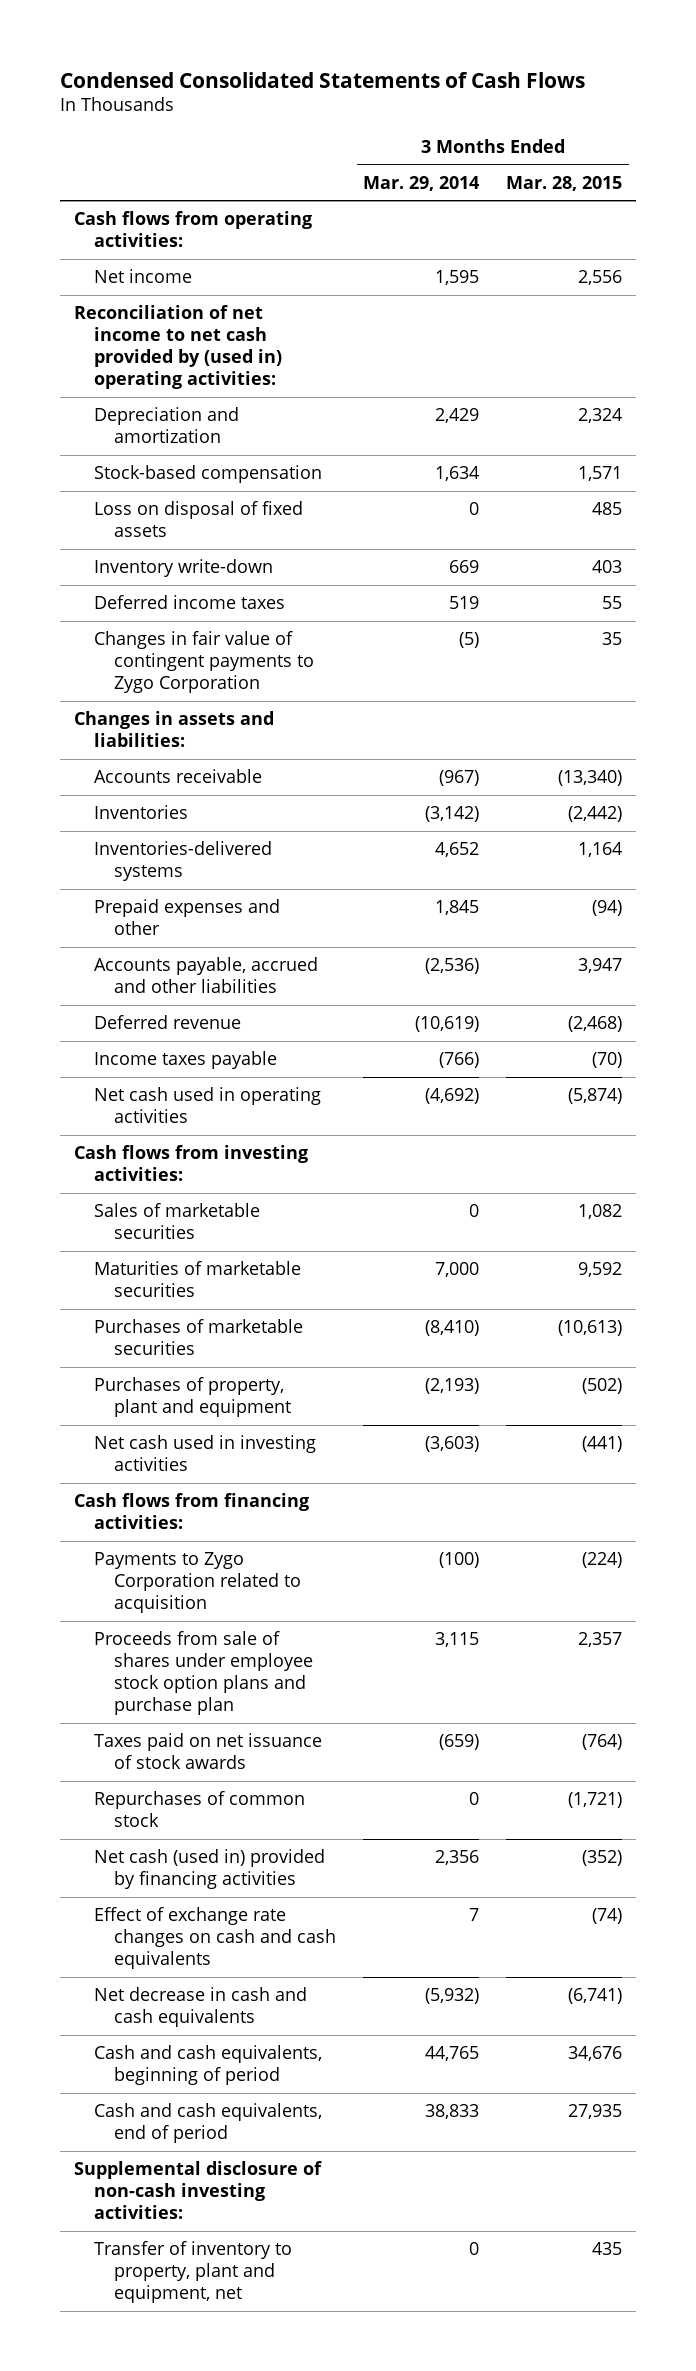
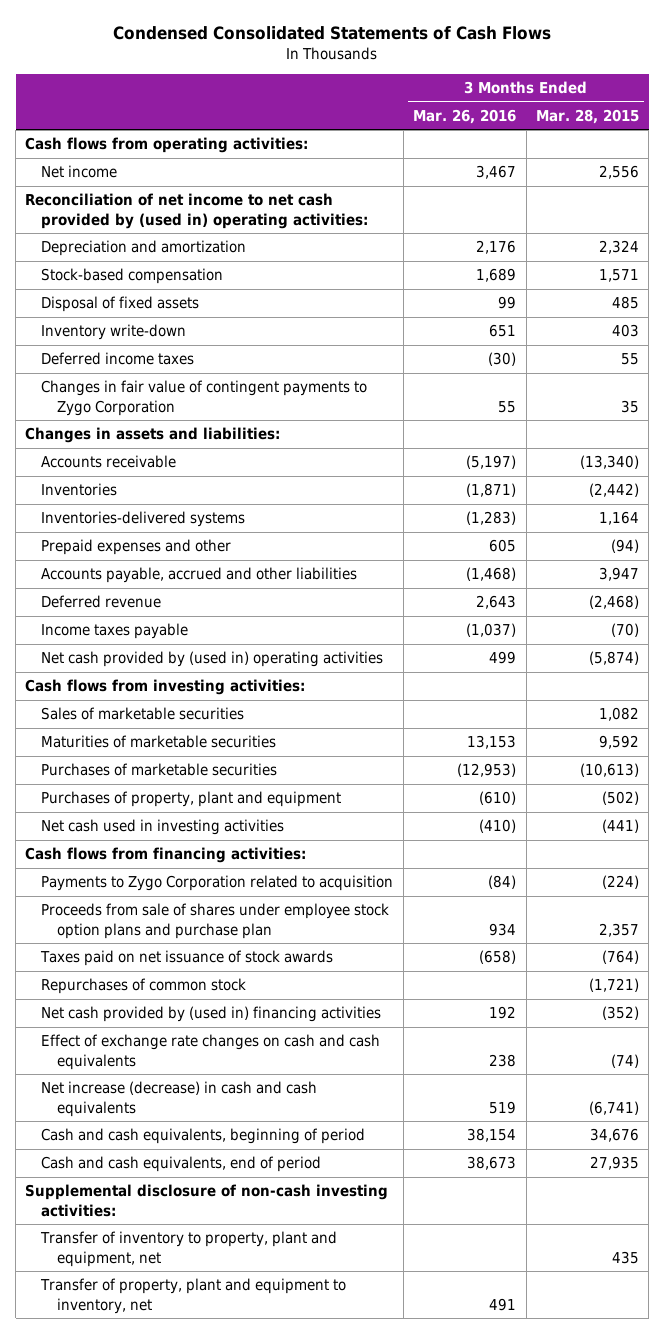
[363,175,480,191] Mar. 29, 2014 -> none
none -> [413,109,517,125] Mar. 26, 2016
[94,501,304,538] Loss on disposal of fixed assets -> [41,296,200,313] Disposal of fixed assets
[94,1087,322,1124] Net cash used in operating activities -> [41,651,384,668] Net cash provided by (used in) operating activities
[94,1849,326,1890] Net cash (used in) provided by financing activities -> [41,1006,382,1023] Net cash provided by (used in) financing activities
[94,1987,308,2028] Net decrease in cash and cash equivalents -> [41,1081,318,1117] Net increase (decrease) in cash and cash equivalents
none -> [40,1278,347,1314] Transfer of property, plant and equipment to inventory, net

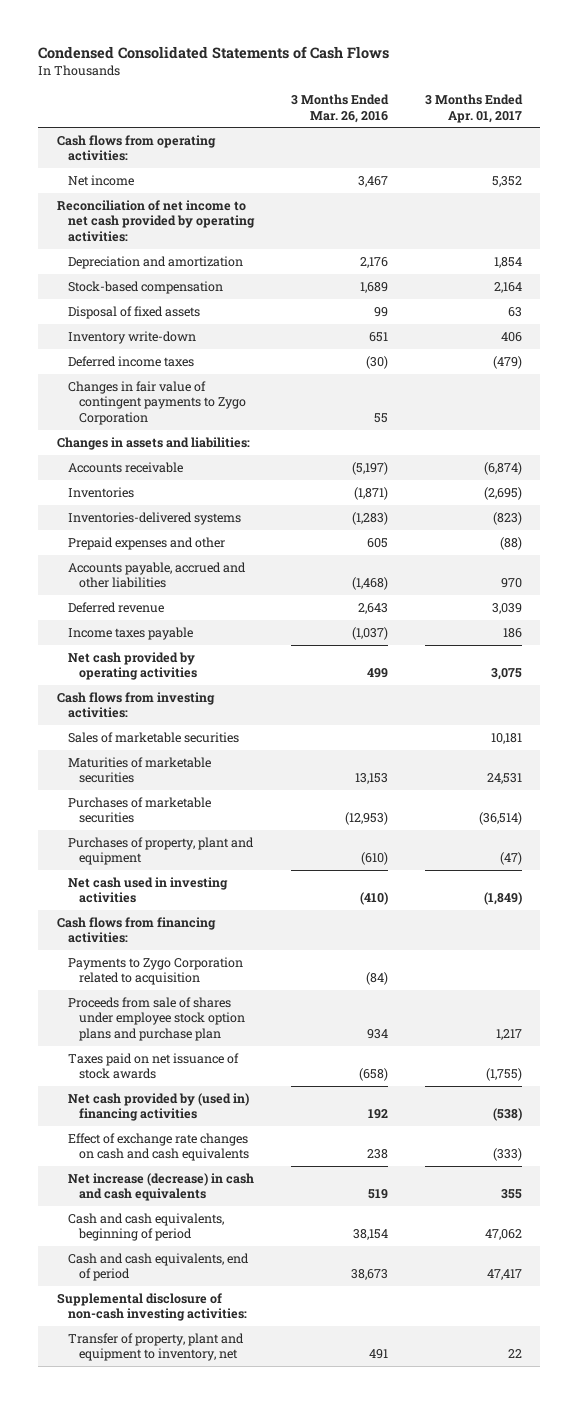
[535,109,639,125] Mar. 28, 2015 -> none
none -> [424,94,523,123] 3 Months Ended Apr. 01, 2017
[25,193,369,229] Reconciliation of net income to net cash provided by (used in) operating activities: -> [56,199,255,243] Reconciliation of net income to net cash provided by operating activities:
[41,651,384,668] Net cash provided by (used in) operating activities -> [67,651,197,681] Net cash provided by operating activities
[41,978,247,995] Repurchases of common stock -> none
[40,1231,338,1267] Transfer of inventory to property, plant and equipment, net -> none

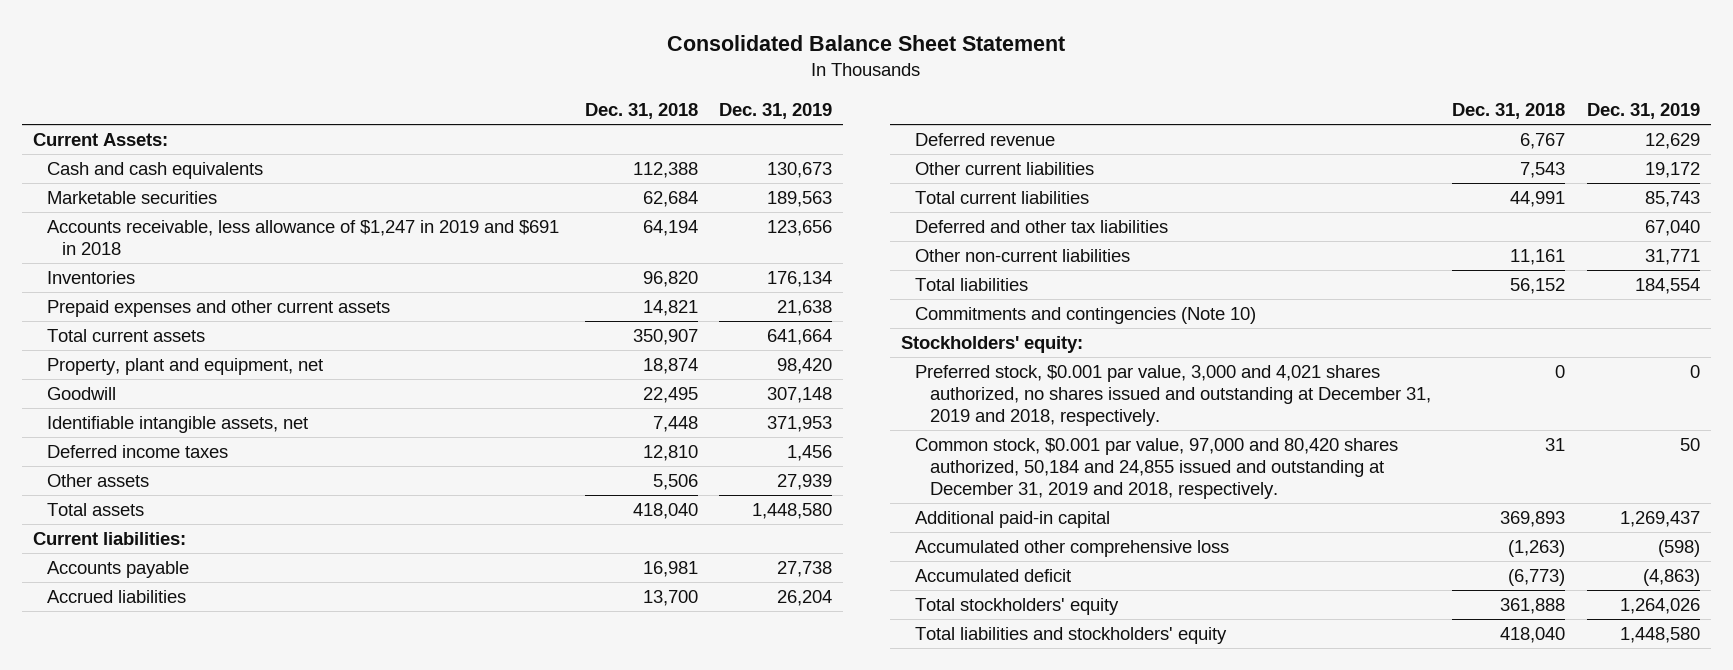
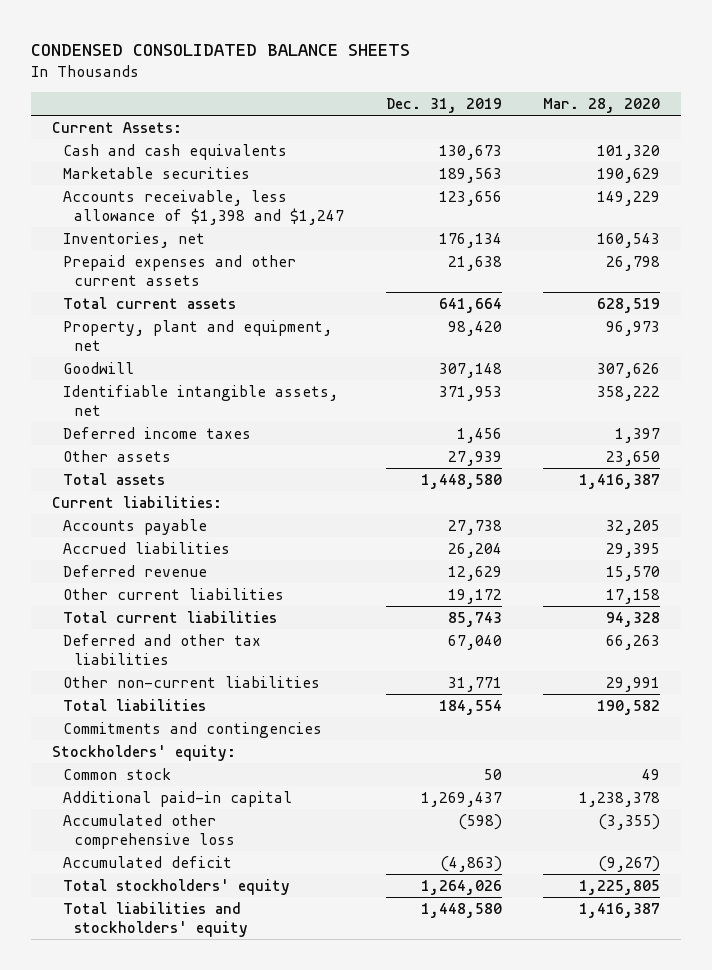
[667,35,1066,52] Consolidated Balance Sheet Statement -> [31,43,411,56] CONDENSED CONSOLIDATED BALANCE SHEETS
[584,102,698,119] Dec. 31, 2018 -> none
none -> [543,98,661,114] Mar. 28, 2020
[47,220,560,256] Accounts receivable, less allowance of $1,247 in 2019 and $691 in 2018 -> [63,189,345,225] Accounts receivable, less allowance of $1,398 and $1,247
[47,271,136,285] Inventories -> [63,231,206,248] Inventories, net
[915,307,1257,325] Commitments and contingencies (Note 10) -> [63,721,323,738] Commitments and contingencies
[915,365,1431,427] Preferred stock, $0.001 par value, 3,000 and 4,021 shares authorized, no shares issued and outstanding at December 31, 2019 and 2018, respectively. -> none
[915,438,1399,500] Common stock, $0.001 par value, 97,000 and 80,420 shares authorized, 50,184 and 24,855 issued and outstanding at December 31, 2019 and 2018, respectively. -> [63,767,172,780] Common stock

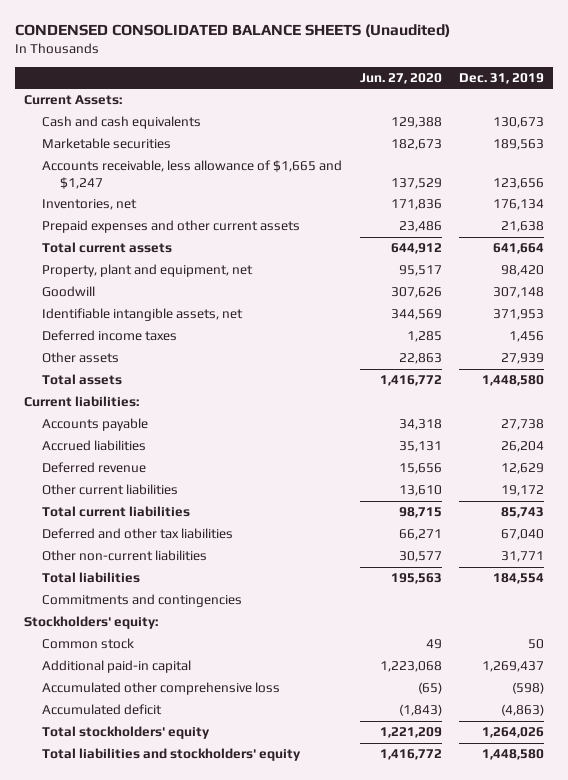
[31,43,411,56] CONDENSED CONSOLIDATED BALANCE SHEETS -> [14,24,450,38] CONDENSED CONSOLIDATED BALANCE SHEETS (Unaudited)
[543,98,661,114] Mar. 28, 2020 -> none
none -> [359,72,442,84] Jun. 27, 2020
[63,189,345,225] Accounts receivable, less allowance of $1,398 and $1,247 -> [41,160,342,189] Accounts receivable, less allowance of $1,665 and $1,247

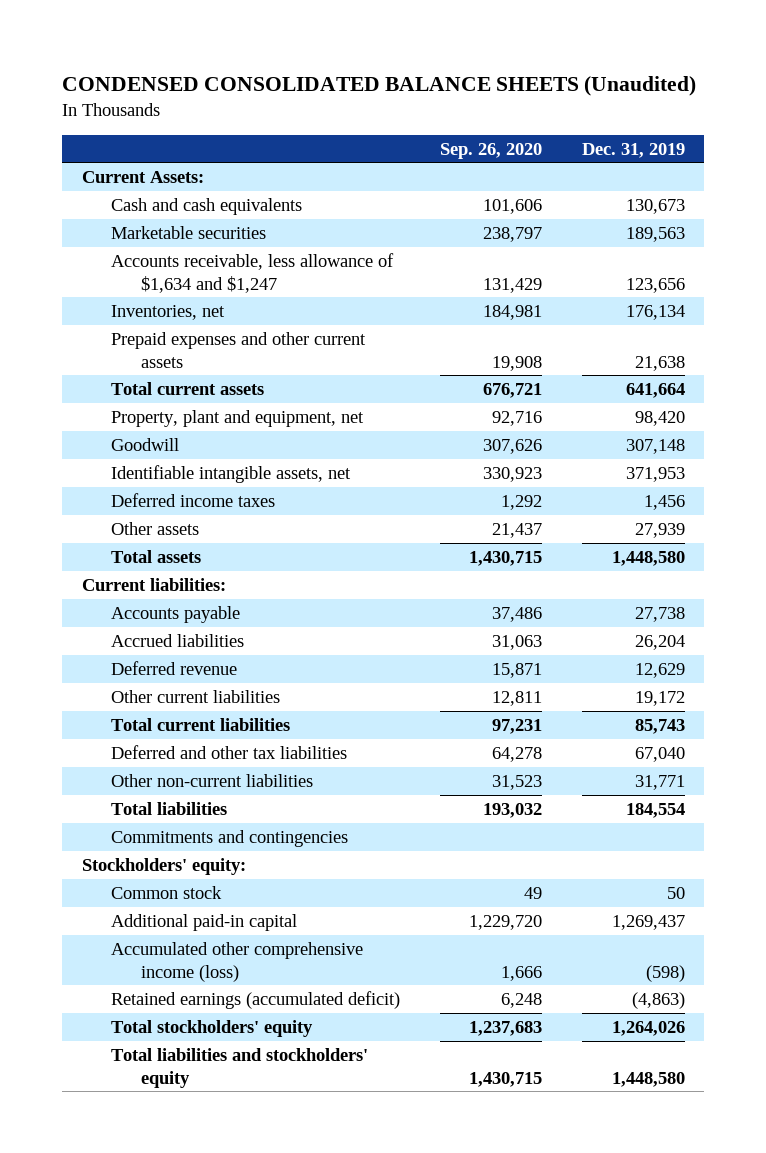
[359,72,442,84] Jun. 27, 2020 -> none
none -> [439,142,542,159] Sep. 26, 2020
[41,160,342,189] Accounts receivable, less allowance of $1,665 and $1,247 -> [111,252,395,293] Accounts receivable, less allowance of $1,634 and $1,247
[41,682,280,696] Accumulated other comprehensive loss -> [111,941,364,982] Accumulated other comprehensive income (loss)
[41,704,162,716] Accumulated deficit -> [111,990,401,1009] Retained earnings (accumulated deficit)

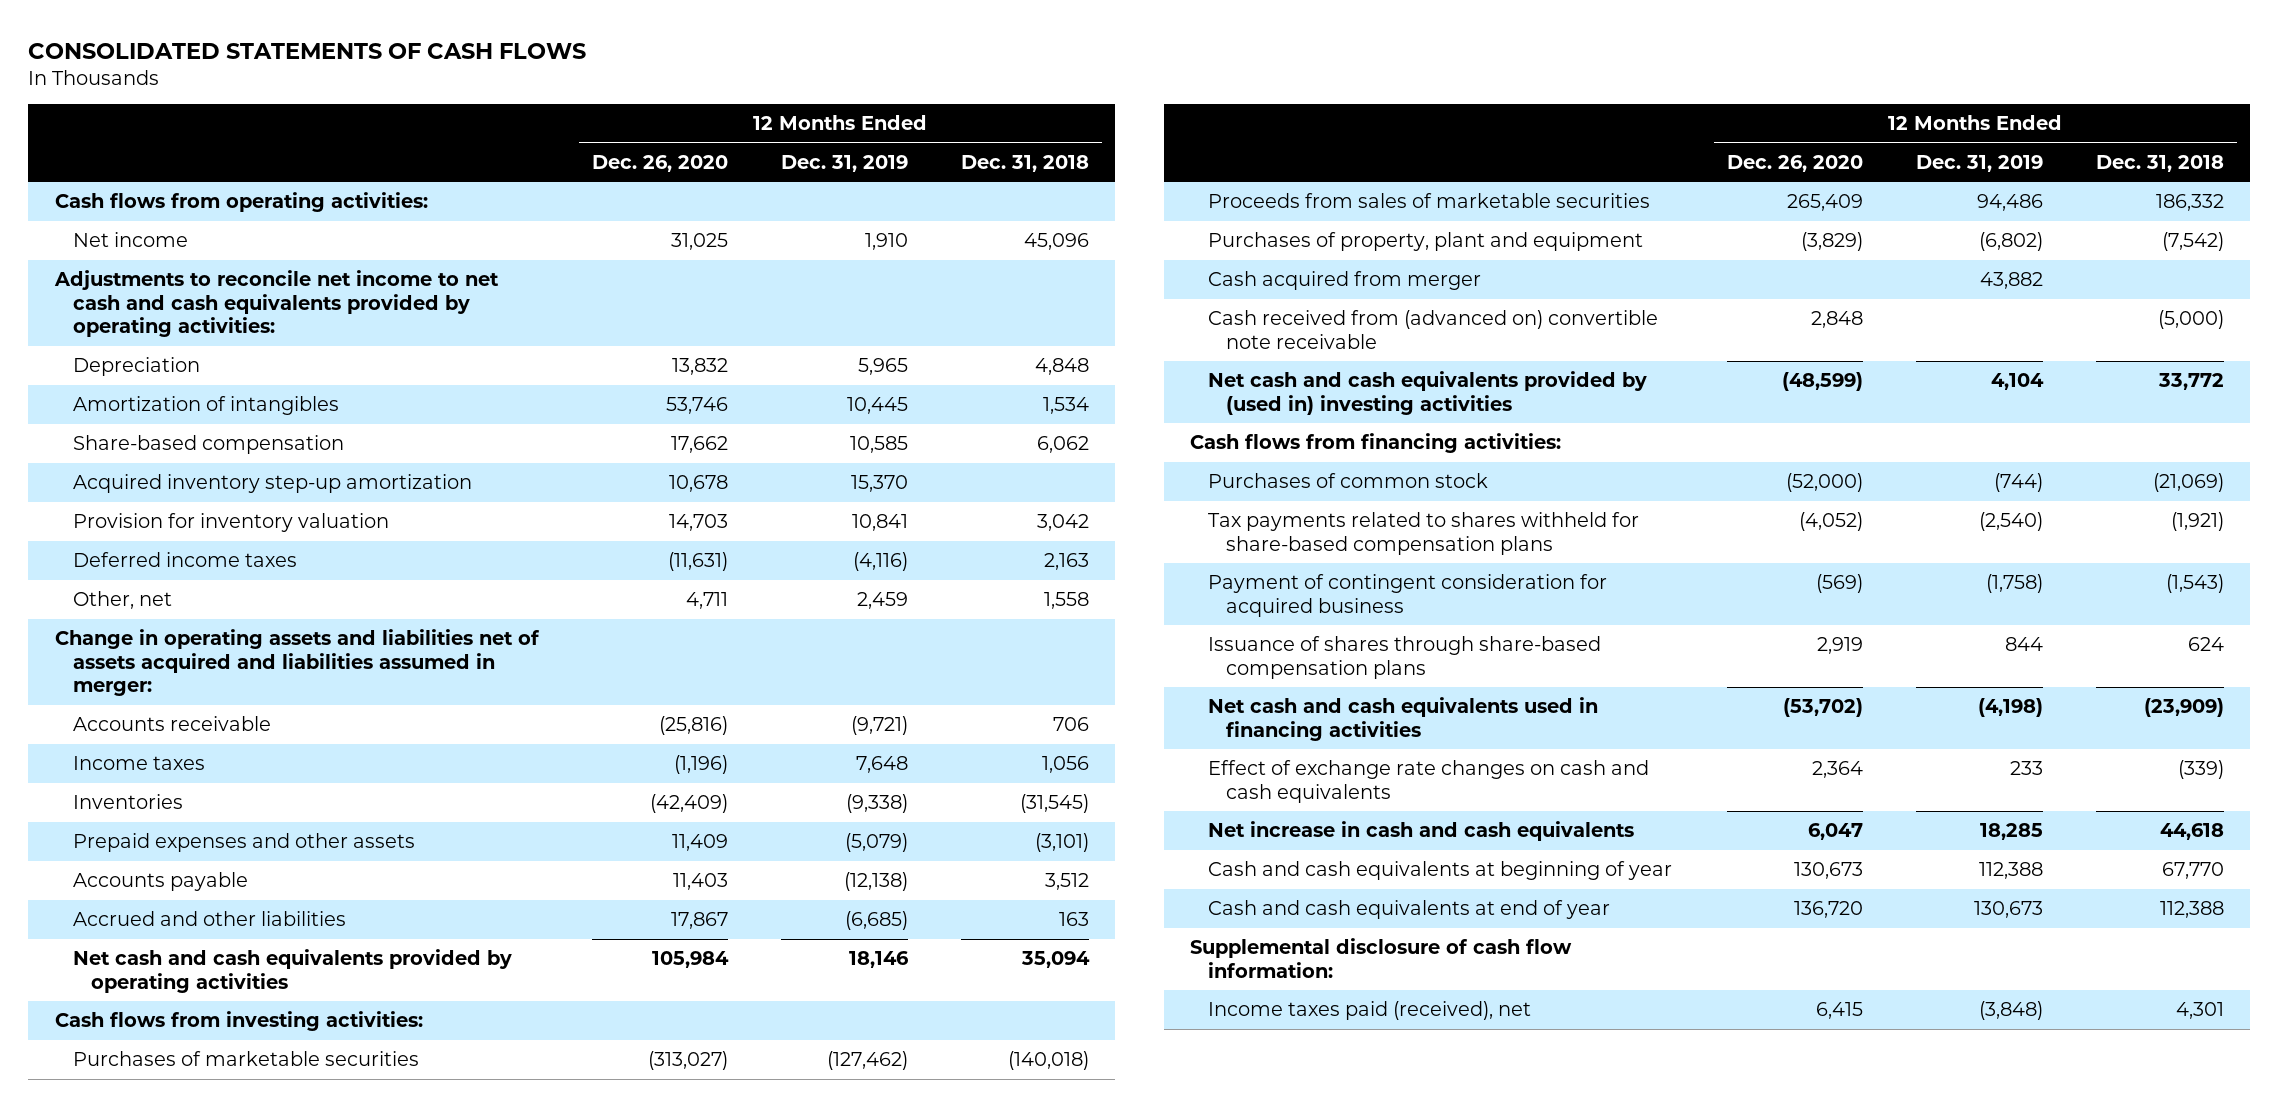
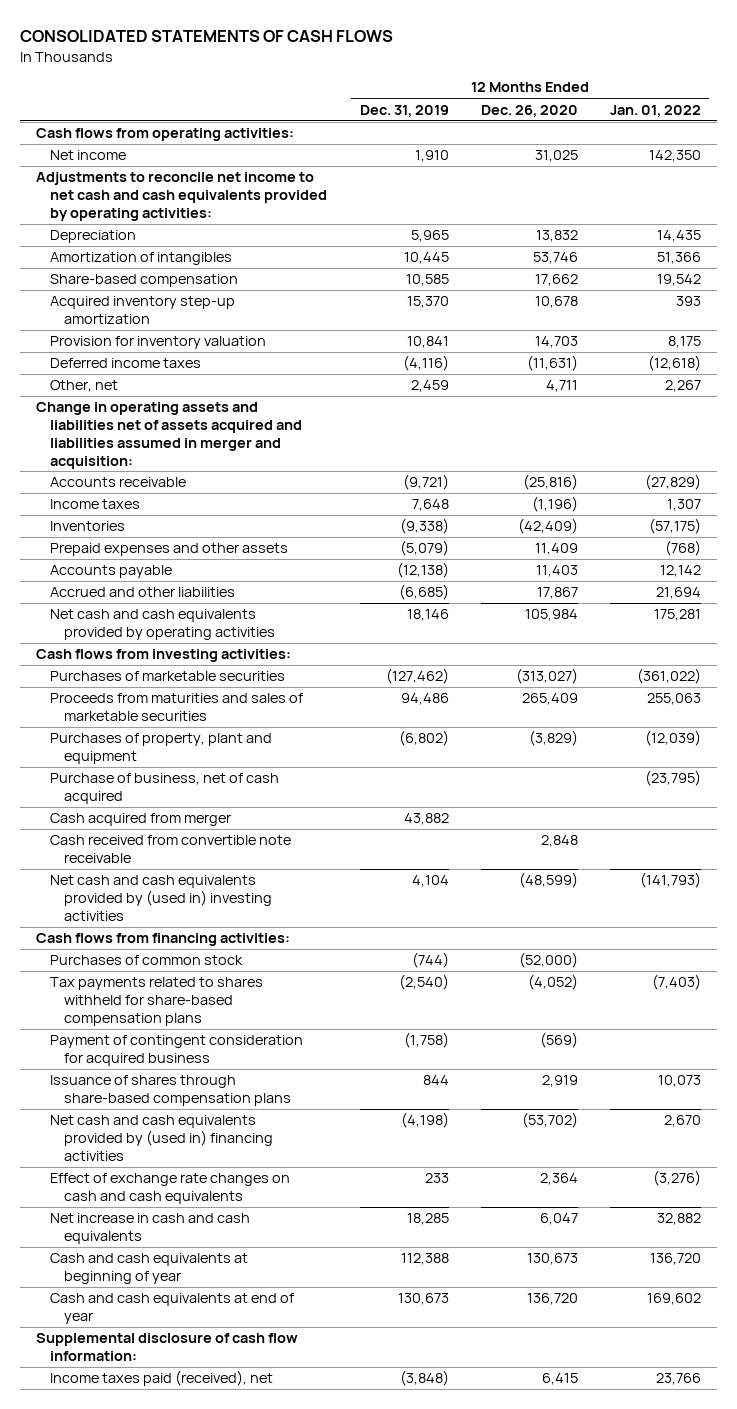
[960,154,1089,172] Dec. 31, 2018 -> none
none -> [610,104,702,117] Jan. 01, 2022
[54,629,540,696] Change in operating assets and liabilities net of assets acquired and liabilities assumed in merger: -> [35,402,303,469] Change in operating assets and liabilities net of assets acquired and liabilities assumed in merger and acquisition:
[1208,193,1651,209] Proceeds from sales of marketable securities -> [50,693,304,722] Proceeds from maturities and sales of marketable securities
none -> [50,773,280,805] Purchase of business, net of cash acquired
[1208,310,1659,349] Cash received from (advanced on) convertible note receivable -> [50,835,292,864] Cash received from convertible note receivable
[1208,697,1599,741] Net cash and cash equivalents used in financing activities -> [50,1115,274,1161] Net cash and cash equivalents provided by (used in) financing activities

